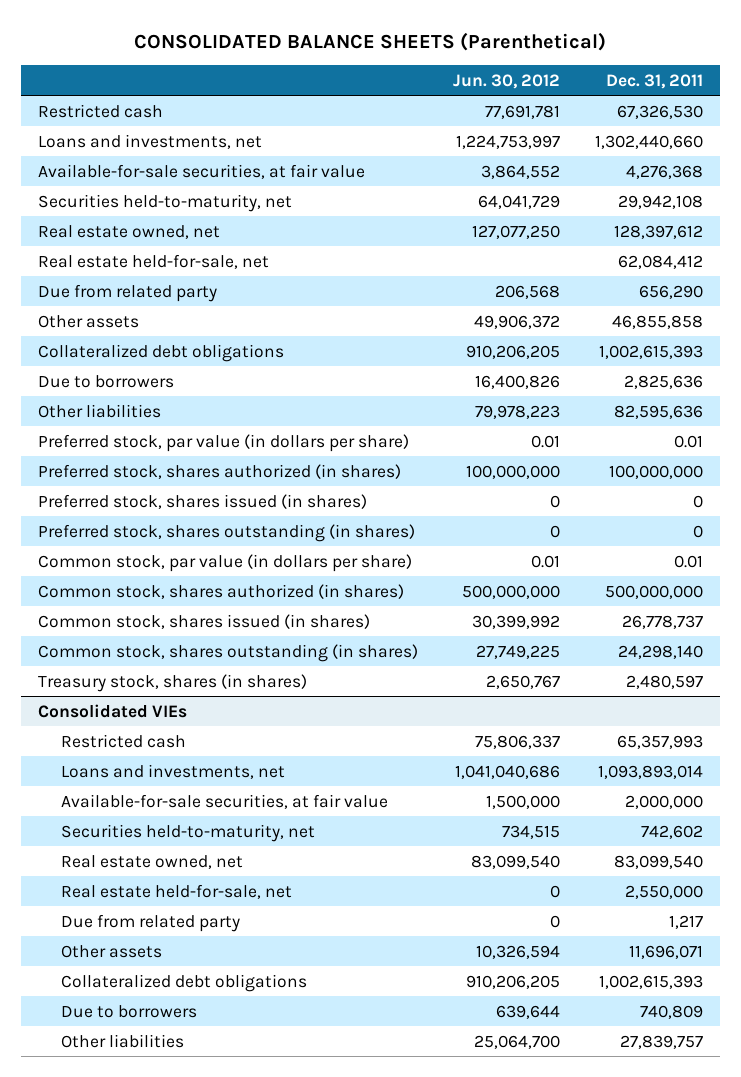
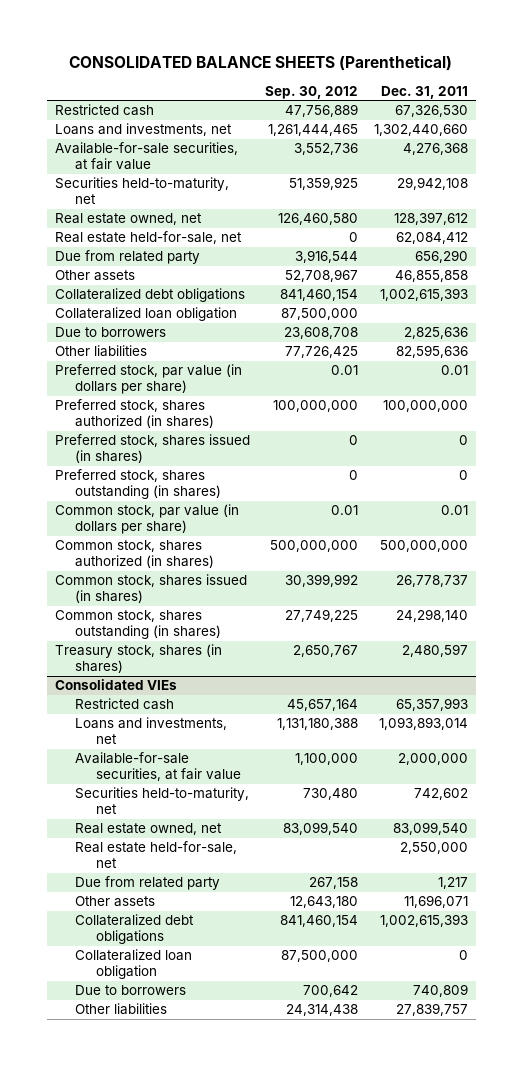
[452,73,560,89] Jun. 30, 2012 -> none
none -> [265,85,359,99] Sep. 30, 2012
none -> [54,307,237,322] Collateralized loan obligation
none -> [75,949,193,980] Collateralized loan obligation

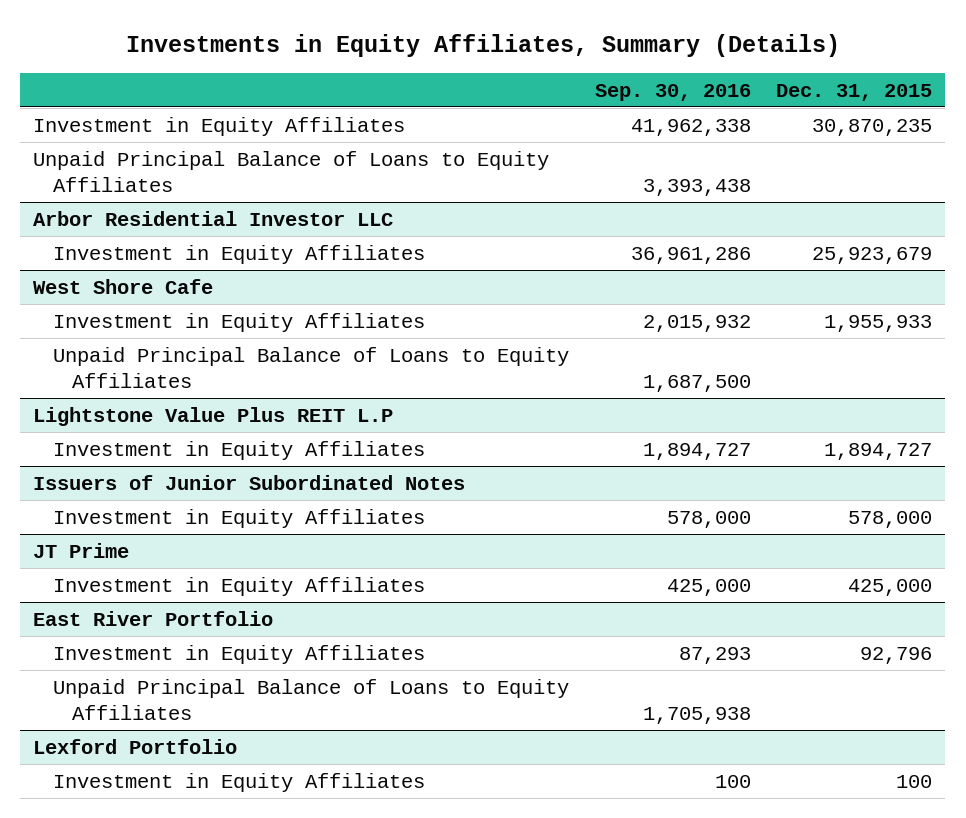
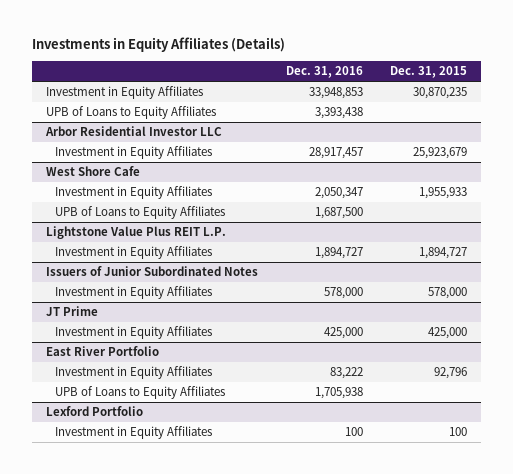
[125,34,840,58] Investments in Equity Affiliates, Summary (Details) -> [31,37,285,53] Investments in Equity Affiliates (Details)
[594,83,751,101] Sep. 30, 2016 -> none
none -> [285,66,363,79] Dec. 31, 2016
[33,150,550,192] Unpaid Principal Balance of Loans to Equity Affiliates -> [45,106,216,120] UPB of Loans to Equity Affiliates
[52,346,569,388] Unpaid Principal Balance of Loans to Equity Affiliates -> [54,206,225,220] UPB of Loans to Equity Affiliates
[33,406,394,426] Lightstone Value Plus REIT L.P -> [45,226,226,240] Lightstone Value Plus REIT L.P.
[52,678,569,720] Unpaid Principal Balance of Loans to Equity Affiliates -> [54,386,225,400] UPB of Loans to Equity Affiliates

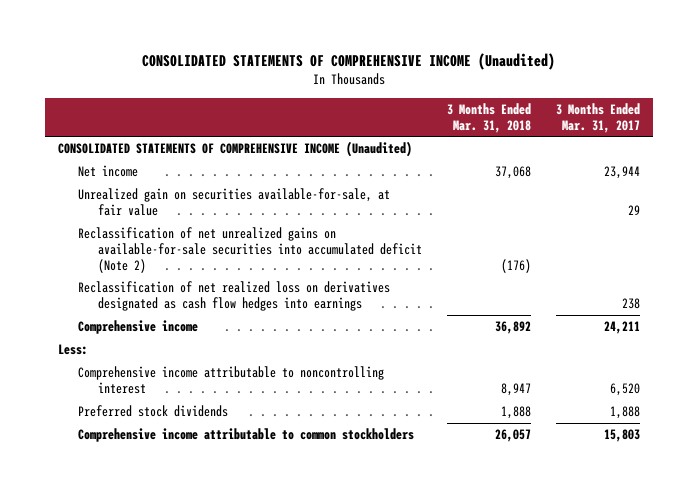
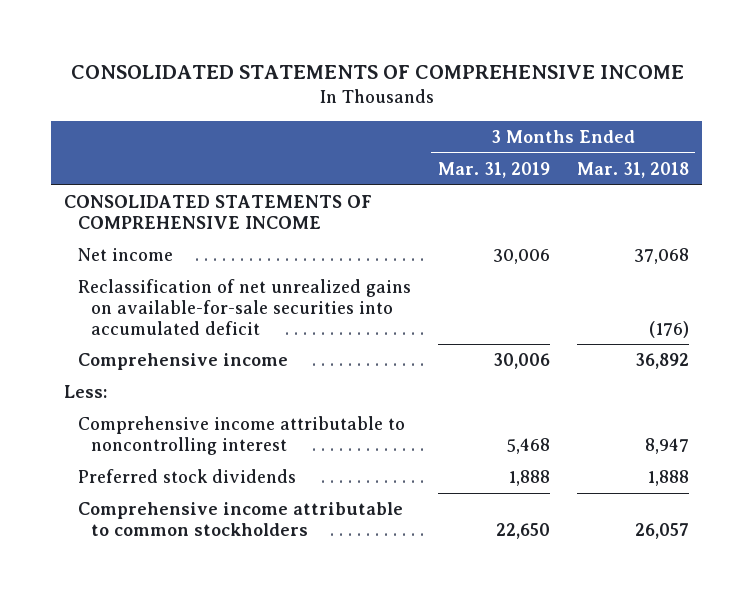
[141,52,555,70] CONSOLIDATED STATEMENTS OF COMPREHENSIVE INCOME (Unaudited) -> [70,64,684,79] CONSOLIDATED STATEMENTS OF COMPREHENSIVE INCOME
[556,102,641,133] 3 Months Ended Mar. 31, 2017 -> none
none -> [437,162,550,179] Mar. 31, 2019
[57,141,412,158] CONSOLIDATED STATEMENTS OF COMPREHENSIVE INCOME (Unaudited) -> [64,195,373,229] CONSOLIDATED STATEMENTS OF COMPREHENSIVE INCOME
[77,188,390,216] Unrealized gain on securities available-for-sale, at fair value -> none
[77,281,390,311] Reclassification of net realized loss on derivatives designated as cash flow hedges into earnings -> none
[77,227,422,273] Reclassification of net unrealized gains on available-for-sale securities into accumulated deficit (Note 2) -> [77,279,411,335] Reclassification of net unrealized gains on available-for-sale securities into accumulated deficit

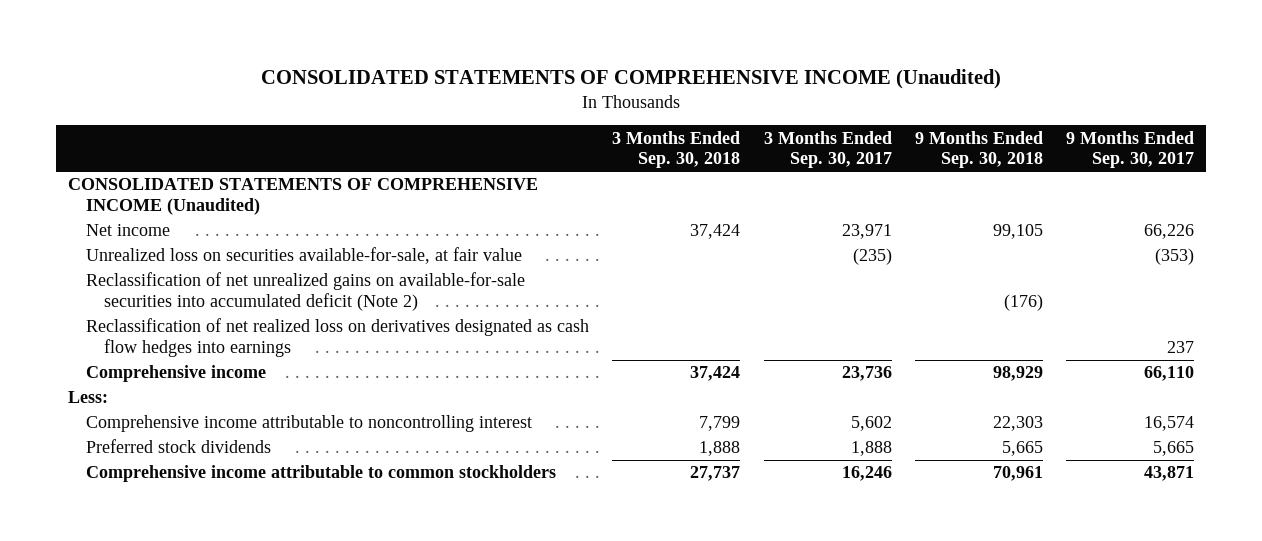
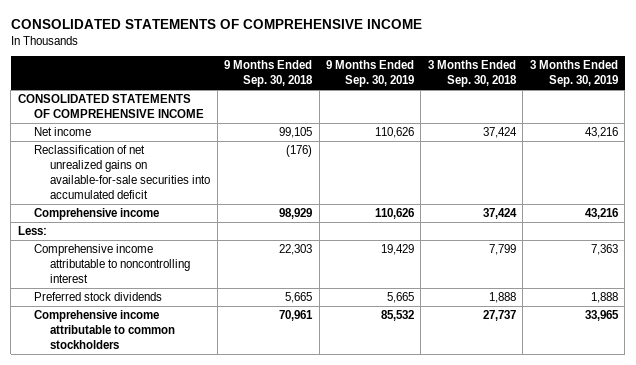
[261,68,1002,89] CONSOLIDATED STATEMENTS OF COMPREHENSIVE INCOME (Unaudited) -> [10,18,422,29] CONSOLIDATED STATEMENTS OF COMPREHENSIVE INCOME
[763,130,892,169] 3 Months Ended Sep. 30, 2017 -> none
[1066,130,1195,169] 9 Months Ended Sep. 30, 2017 -> none
none -> [325,60,414,88] 9 Months Ended Sep. 30, 2019
none -> [529,60,618,88] 3 Months Ended Sep. 30, 2019
[67,178,538,216] CONSOLIDATED STATEMENTS OF COMPREHENSIVE INCOME (Unaudited) -> [17,93,204,119] CONSOLIDATED STATEMENTS OF COMPREHENSIVE INCOME
[85,247,522,265] Unrealized loss on securities available-for-sale, at fair value -> none
[85,318,589,358] Reclassification of net realized loss on derivatives designated as cash flow hedges into earnings -> none
[85,272,525,312] Reclassification of net unrealized gains on available-for-sale securities into accumulated deficit (Note 2) -> [33,144,211,200] Reclassification of net unrealized gains on available-for-sale securities into accumulated deficit

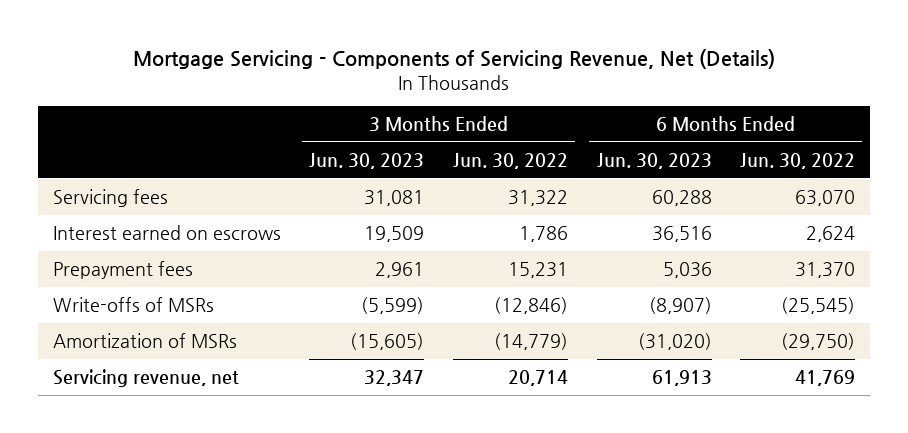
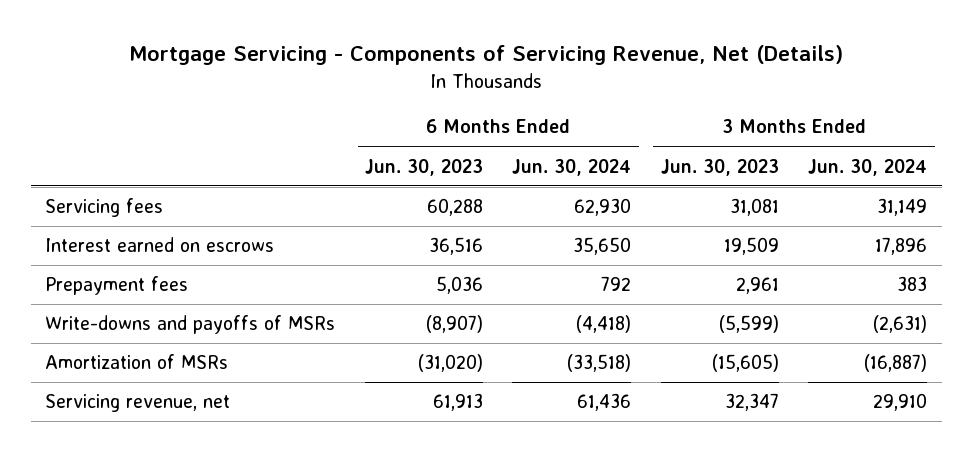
[452,152,568,169] Jun. 30, 2022 -> none
[740,152,856,169] Jun. 30, 2022 -> none
none -> [512,158,632,176] Jun. 30, 2024
none -> [808,158,928,176] Jun. 30, 2024
[52,297,214,313] Write-offs of MSRs -> [45,315,336,335] Write-downs and payoffs of MSRs

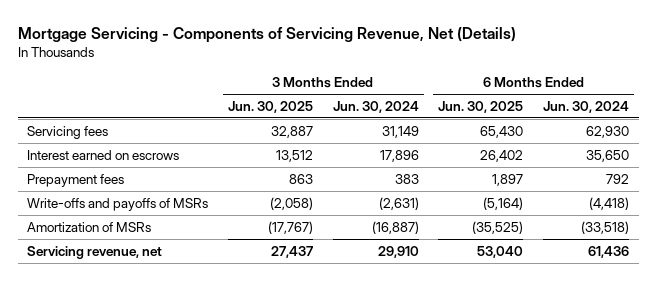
[364,158,483,176] Jun. 30, 2023 -> none
[660,158,779,176] Jun. 30, 2023 -> none
none -> [228,101,314,114] Jun. 30, 2025
none -> [438,101,524,114] Jun. 30, 2025
[45,315,336,335] Write-downs and payoffs of MSRs -> [27,197,209,211] Write-offs and payoffs of MSRs

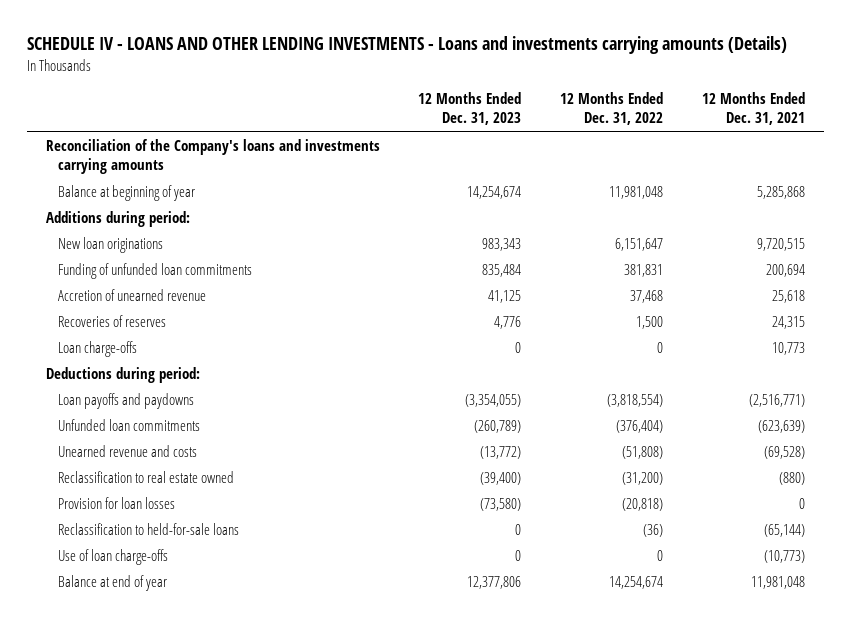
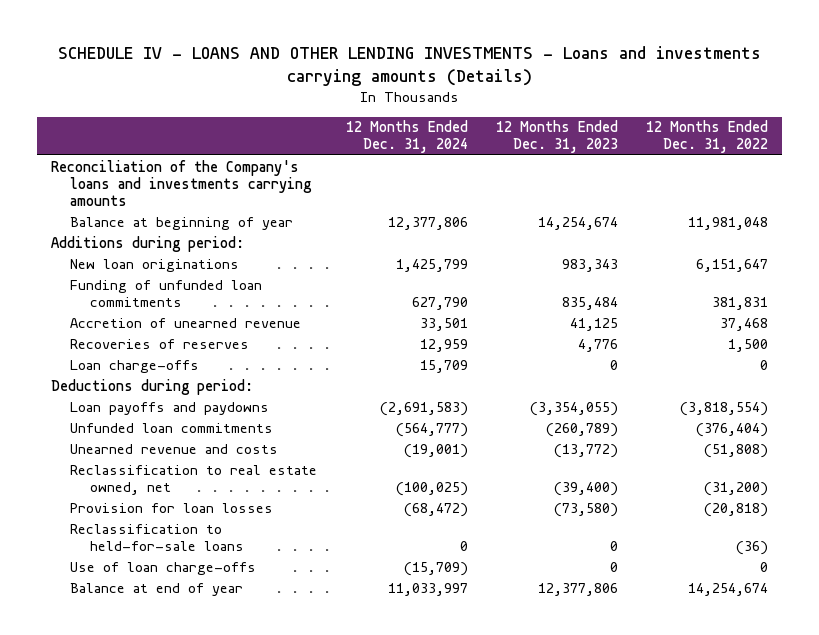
[701,92,805,126] 12 Months Ended Dec. 31, 2021 -> none
none -> [345,120,468,154] 12 Months Ended Dec. 31, 2024
[57,470,234,483] Reclassification to real estate owned -> [70,464,318,495] Reclassification to real estate owned, net

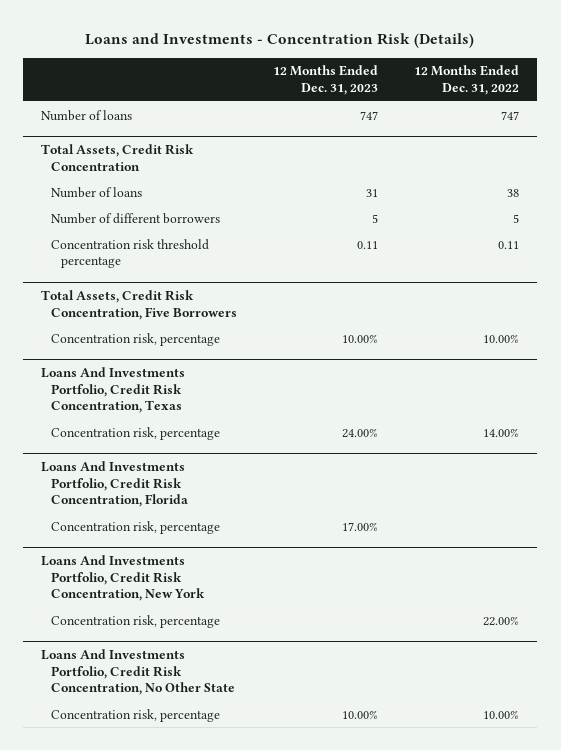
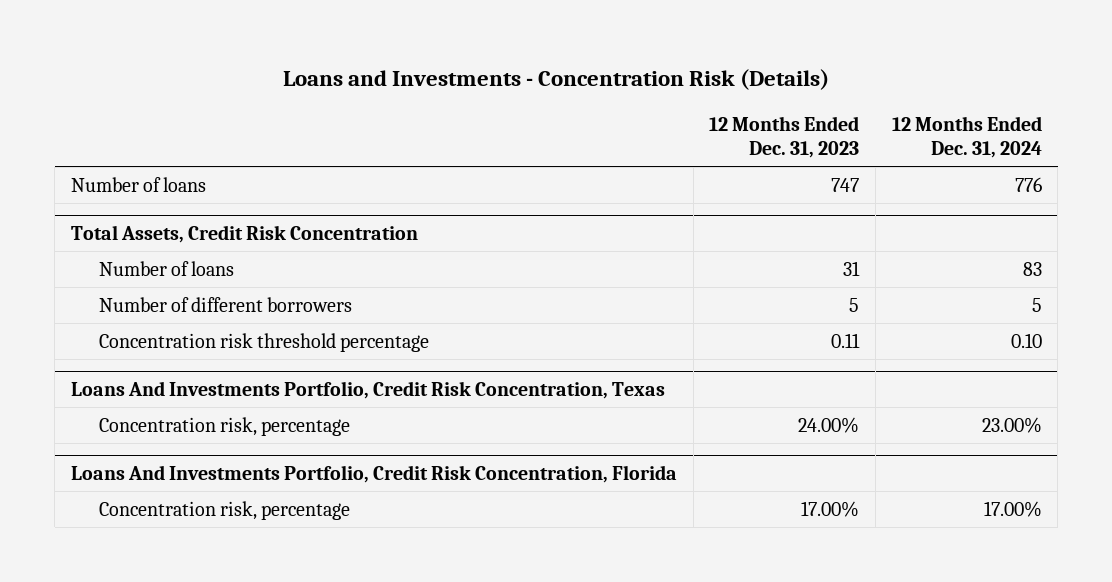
[414,65,520,96] 12 Months Ended Dec. 31, 2022 -> none
none -> [891,115,1042,159] 12 Months Ended Dec. 31, 2024
[41,289,238,320] Total Assets, Credit Risk Concentration, Five Borrowers -> none
[51,332,221,346] Concentration risk, percentage -> none
[41,554,206,602] Loans And Investments Portfolio, Credit Risk Concentration, New York -> none
[51,614,221,628] Concentration risk, percentage -> none
[41,648,236,696] Loans And Investments Portfolio, Credit Risk Concentration, No Other State -> none
[51,708,221,722] Concentration risk, percentage -> none

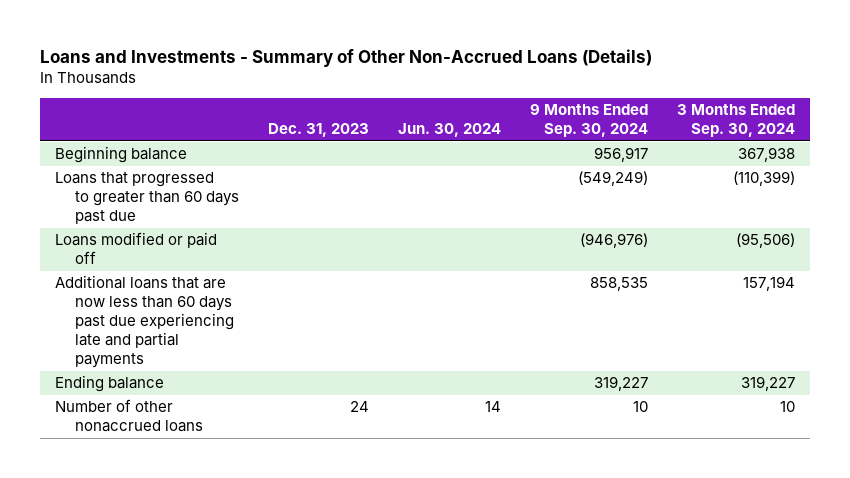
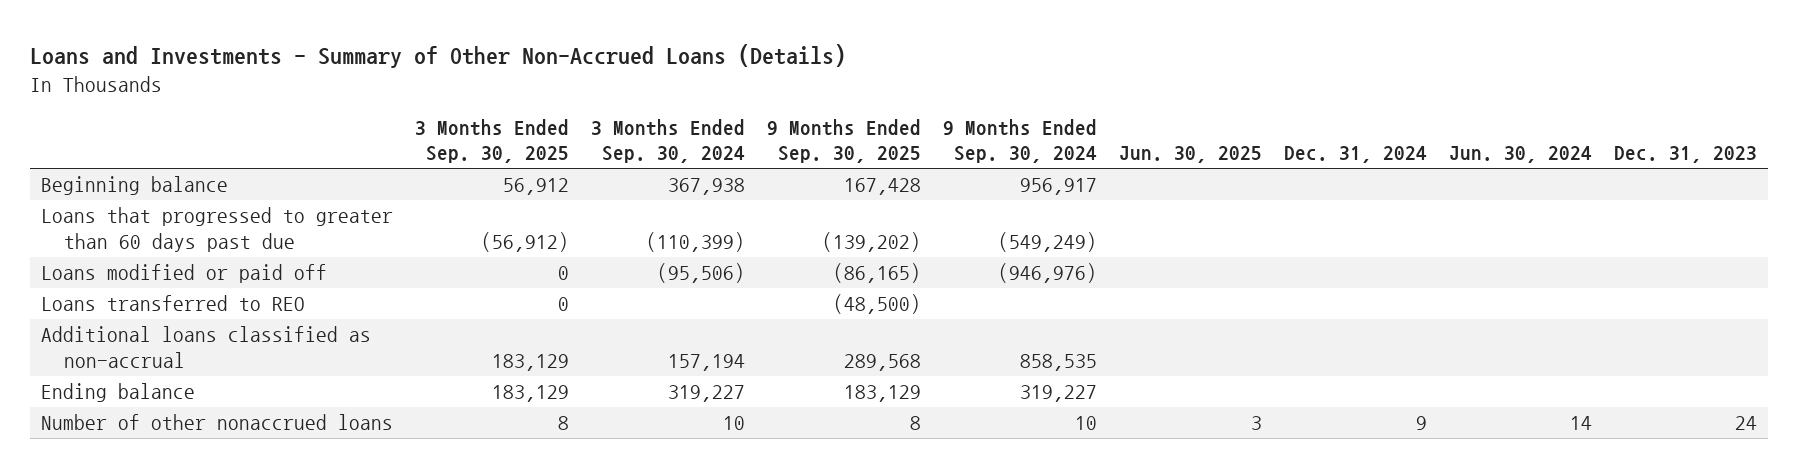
none -> [415,119,570,164] 3 Months Ended Sep. 30, 2025
none -> [767,119,922,164] 9 Months Ended Sep. 30, 2025
none -> [1119,146,1263,164] Jun. 30, 2025
none -> [1284,146,1428,164] Dec. 31, 2024
none -> [41,295,306,312] Loans transferred to REO
[54,275,234,369] Additional loans that are now less than 60 days past due experiencing late and partial payments -> [41,326,372,368] Additional loans classified as non-accrual

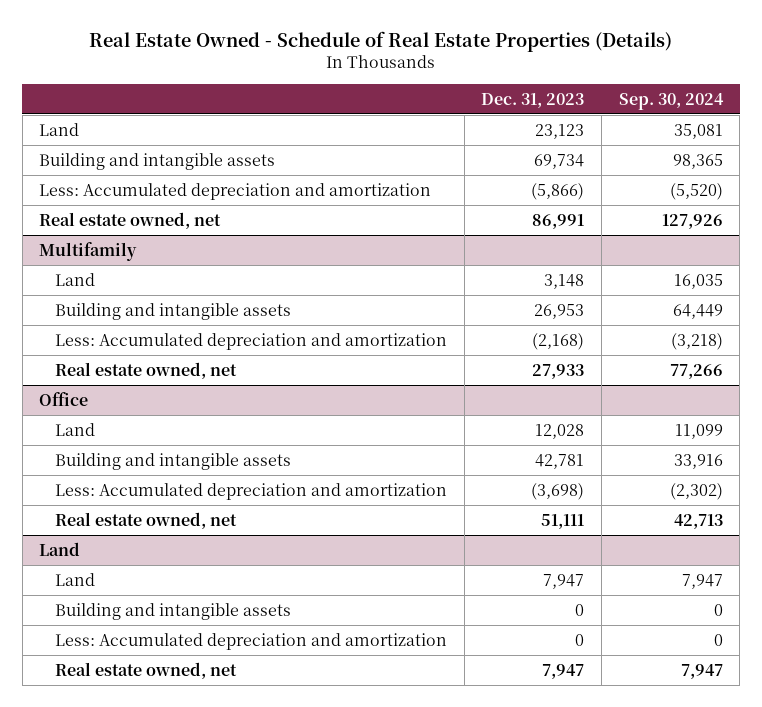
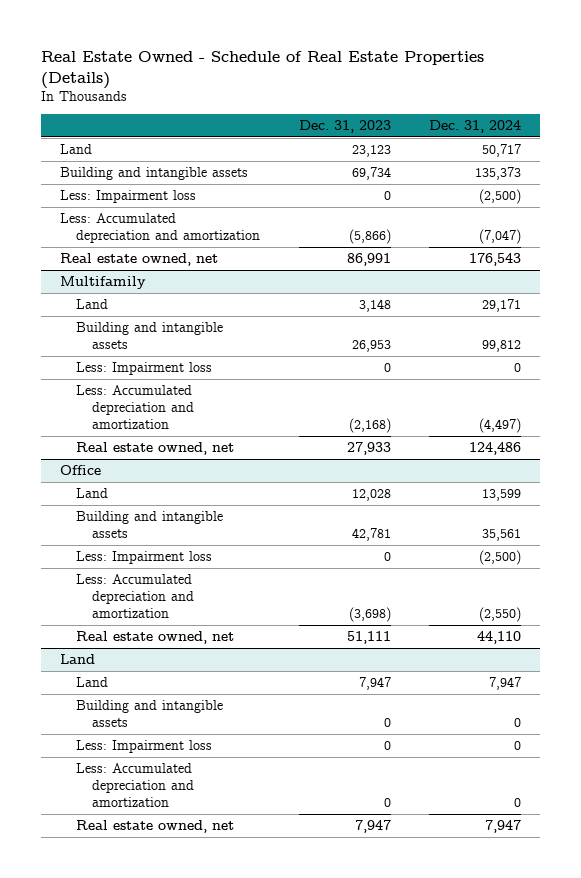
[618,92,724,110] Sep. 30, 2024 -> none
none -> [429,119,522,133] Dec. 31, 2024
none -> [60,189,197,203] Less: Impairment loss
none -> [76,361,213,375] Less: Impairment loss
none -> [76,550,213,564] Less: Impairment loss
none -> [76,739,213,753] Less: Impairment loss

